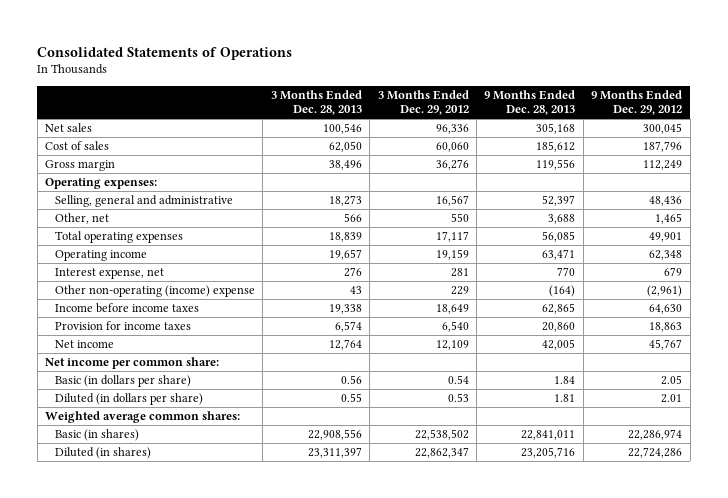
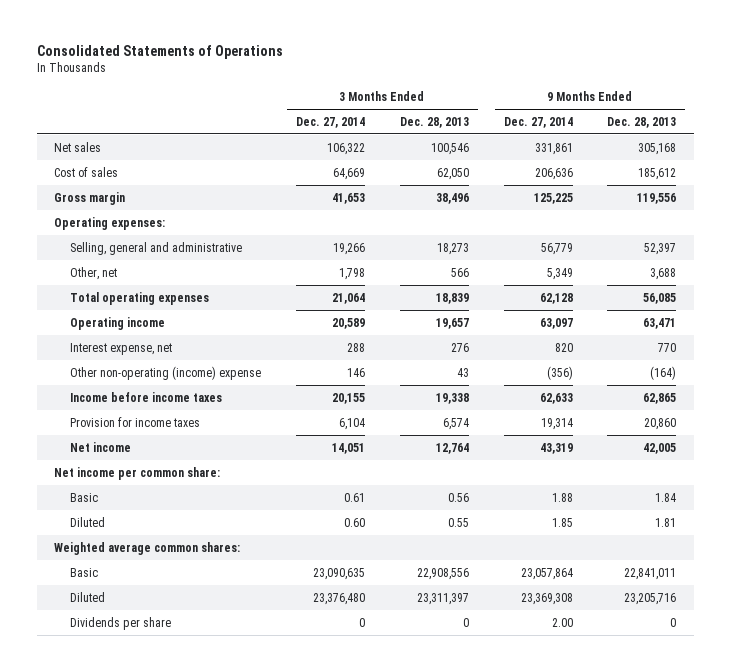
[377,89,469,116] 3 Months Ended Dec. 29, 2012 -> none
[591,89,683,116] 9 Months Ended Dec. 29, 2012 -> none
none -> [296,116,366,128] Dec. 27, 2014
none -> [503,116,573,128] Dec. 27, 2014
[54,374,191,387] Basic (in dollars per share) -> [70,492,99,502] Basic
[54,392,203,405] Diluted (in dollars per share) -> [70,516,106,527] Diluted
[54,428,139,441] Basic (in shares) -> [70,567,99,577] Basic
[54,446,151,459] Diluted (in shares) -> [70,591,106,602] Diluted
none -> [70,616,172,630] Dividends per share

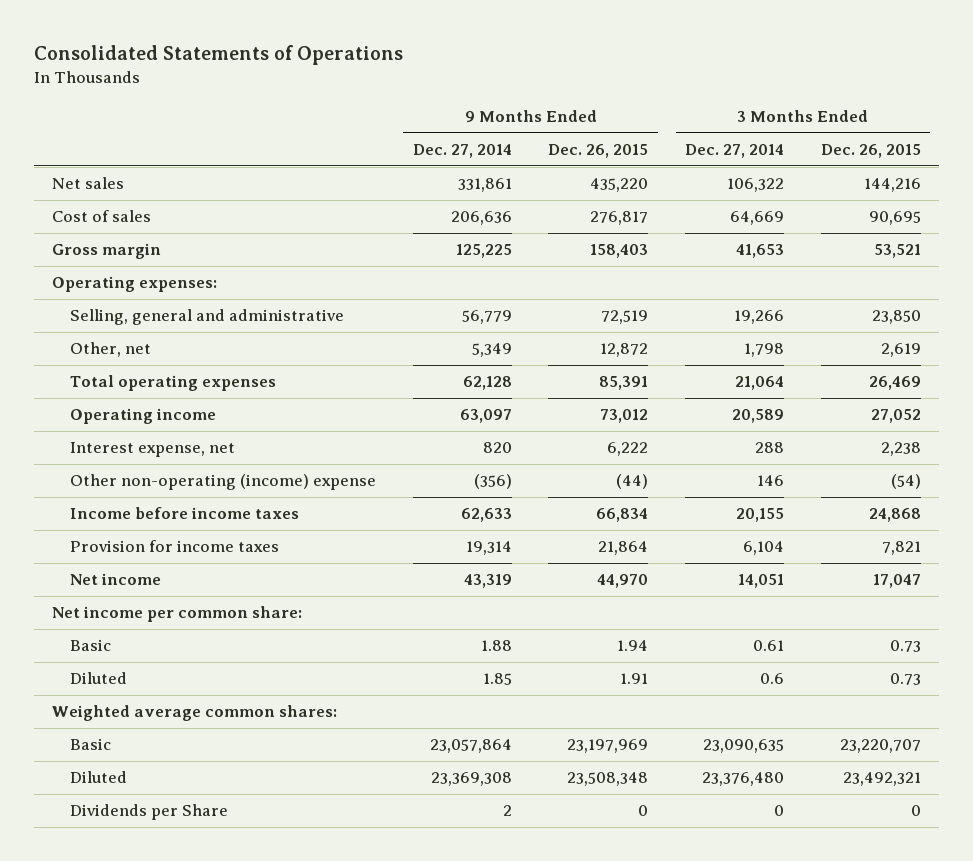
[399,116,469,128] Dec. 28, 2013 -> none
[607,116,677,128] Dec. 28, 2013 -> none
none -> [548,143,649,158] Dec. 26, 2015
none -> [821,143,922,158] Dec. 26, 2015
[344,517,366,527] 0.60 -> [760,673,785,685] 0.6
[70,616,172,630] Dividends per share -> [69,804,228,821] Dividends per Share
[551,617,573,627] 2.00 -> [502,805,512,817] 2

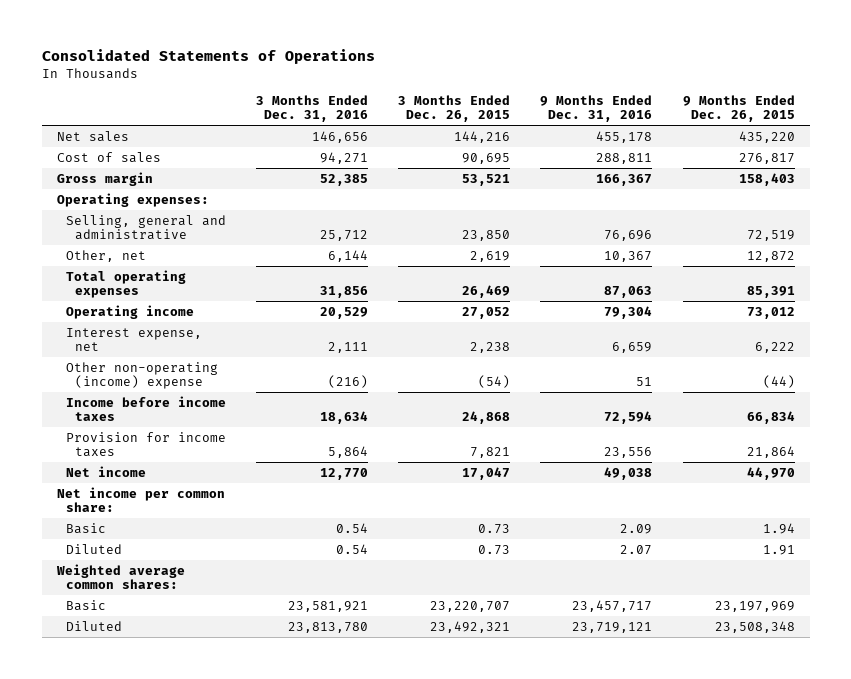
[412,143,512,158] Dec. 27, 2014 -> none
[685,143,785,158] Dec. 27, 2014 -> none
none -> [256,94,369,123] 3 Months Ended Dec. 31, 2016
none -> [540,94,653,123] 9 Months Ended Dec. 31, 2016
[69,804,228,821] Dividends per Share -> none

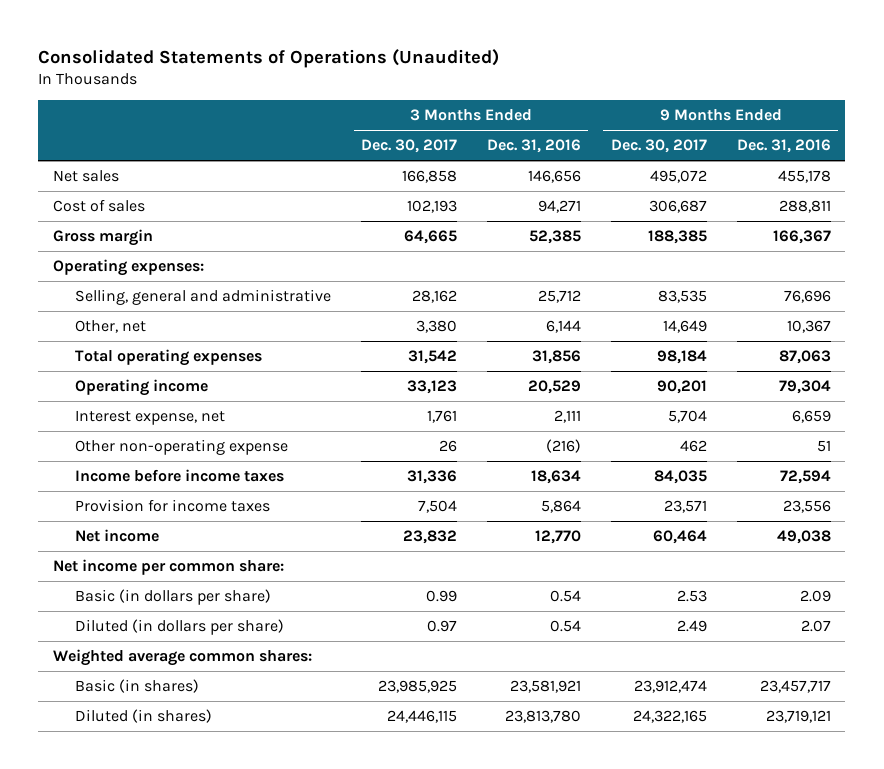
[41,48,375,64] Consolidated Statements of Operations -> [38,48,500,68] Consolidated Statements of Operations (Unaudited)
[398,94,511,123] 3 Months Ended Dec. 26, 2015 -> none
[682,94,795,123] 9 Months Ended Dec. 26, 2015 -> none
none -> [361,139,458,154] Dec. 30, 2017
none -> [610,139,707,154] Dec. 30, 2017
[65,361,218,390] Other non-operating (income) expense -> [75,439,289,456] Other non-operating expense
[65,522,106,534] Basic -> [75,589,272,606] Basic (in dollars per share)
[65,543,122,554] Diluted -> [75,619,285,636] Diluted (in dollars per share)
[65,599,106,611] Basic -> [75,679,200,694] Basic (in shares)
[65,620,122,631] Diluted -> [75,709,213,724] Diluted (in shares)

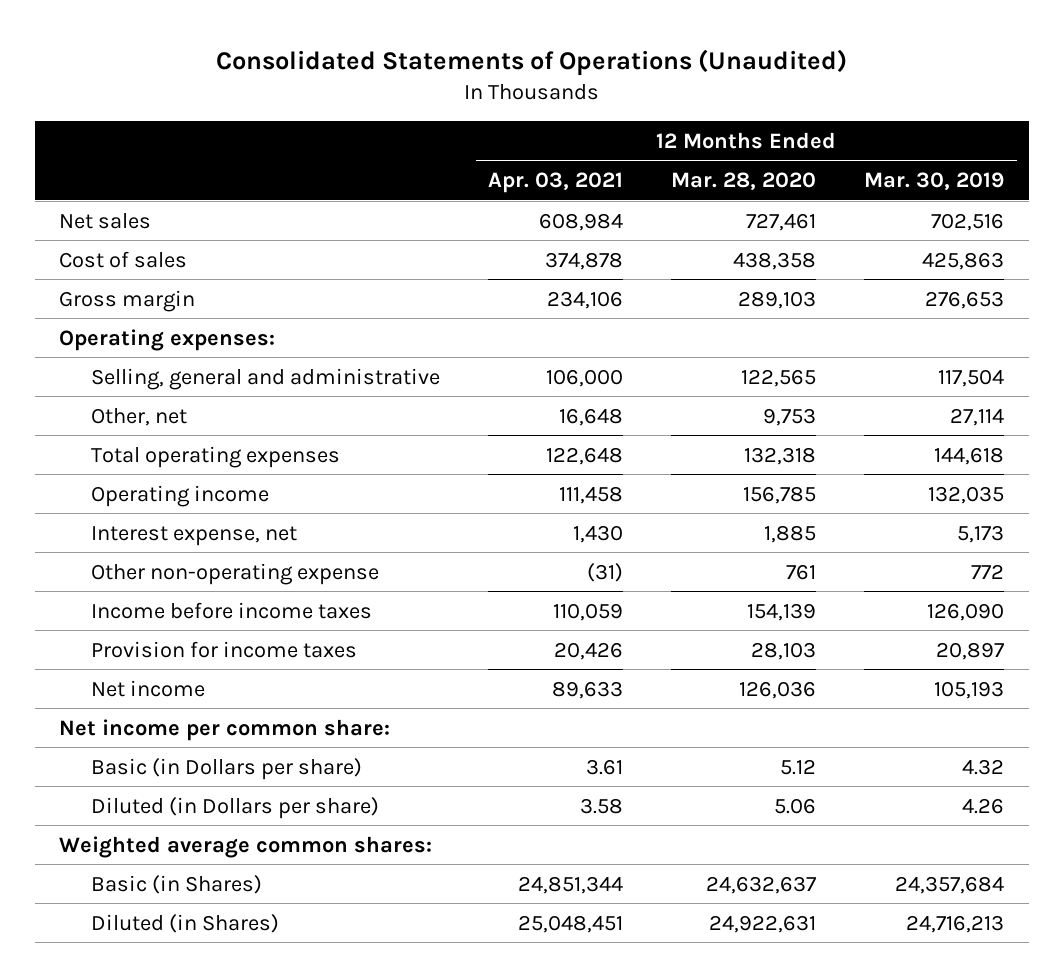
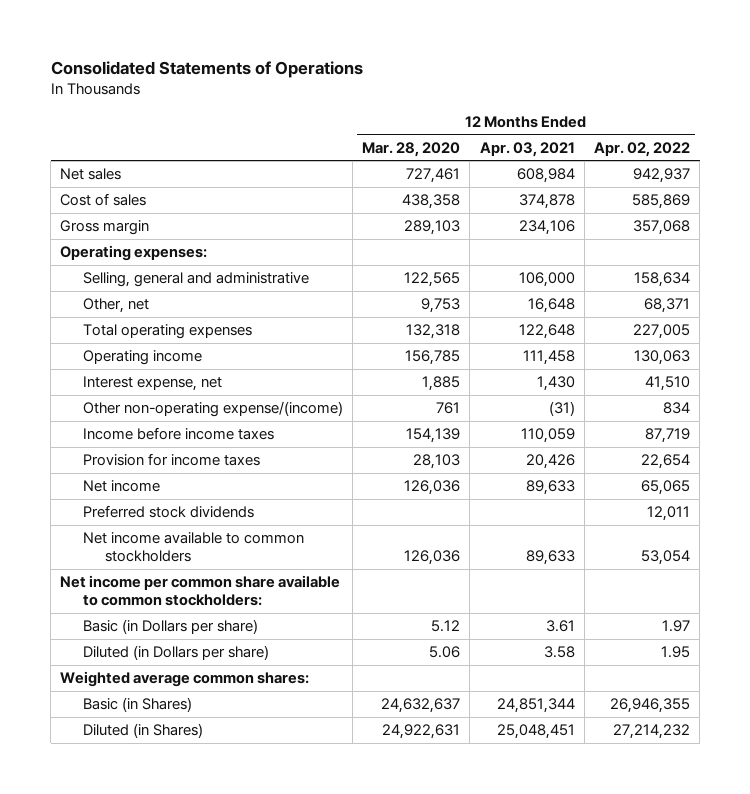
[215,49,847,77] Consolidated Statements of Operations (Unaudited) -> [50,60,363,78] Consolidated Statements of Operations
[864,171,1005,190] Mar. 30, 2019 -> none
none -> [593,141,690,157] Apr. 02, 2022
[90,562,379,585] Other non-operating expense -> [82,401,343,418] Other non-operating expense/(income)
none -> [82,505,254,519] Preferred stock dividends
none -> [82,532,304,563] Net income available to common stockholders
[59,718,391,741] Net income per common share: -> [60,575,341,607] Net income per common share available to common stockholders:

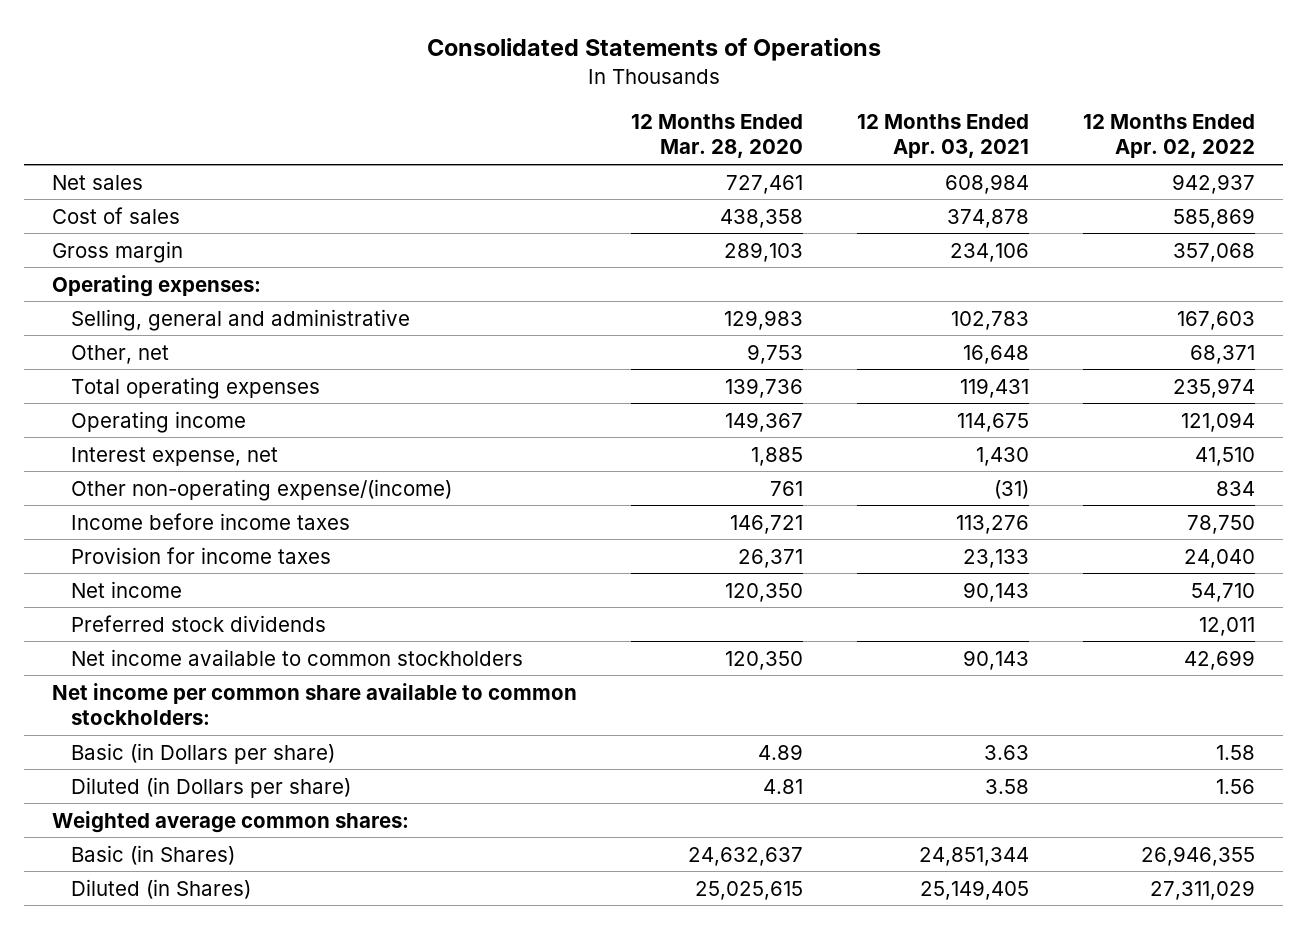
[404,272,461,288] 122,565 -> [723,309,803,330] 129,983
[518,272,575,288] 106,000 -> [951,310,1030,330] 102,783
[633,272,690,288] 158,634 -> [1177,310,1256,330] 167,603
[406,324,461,340] 132,318 -> [724,377,803,398] 139,736
[518,324,575,340] 122,648 -> [960,377,1030,398] 119,431
[632,324,690,340] 227,005 -> [1173,377,1256,398] 235,974
[405,350,461,366] 156,785 -> [724,411,803,432] 149,367
[522,350,575,366] 111,458 -> [957,412,1030,432] 114,675
[633,350,690,366] 130,063 -> [1181,411,1256,432] 121,094
[406,428,461,444] 154,139 -> [729,514,803,534] 146,721
[520,428,575,444] 110,059 -> [956,514,1030,534] 113,276
[644,428,690,444] 87,719 -> [1187,514,1256,534] 78,750
[413,454,461,470] 28,103 -> [737,548,803,568] 26,371
[525,454,575,470] 20,426 -> [963,548,1030,568] 23,133
[640,454,690,470] 22,654 -> [1184,548,1256,568] 24,040
[404,480,461,496] 126,036 -> [724,582,803,602] 120,350
[525,480,575,496] 89,633 -> [963,581,1030,602] 90,143
[640,480,690,496] 65,065 -> [1191,582,1256,602] 54,710
[404,550,461,566] 126,036 -> [724,650,803,670] 120,350
[525,550,575,566] 89,633 -> [963,649,1030,670] 90,143
[640,550,690,566] 53,054 -> [1184,649,1256,670] 42,699
[431,620,461,633] 5.12 -> [757,743,803,760] 4.89
[545,620,575,633] 3.61 -> [984,744,1030,760] 3.63
[661,620,690,633] 1.97 -> [1216,744,1256,760] 1.58
[429,646,461,659] 5.06 -> [762,778,803,794] 4.81
[660,646,690,659] 1.95 -> [1216,778,1256,794] 1.56
[382,724,461,740] 24,922,631 -> [694,880,803,900] 25,025,615
[496,724,575,740] 25,048,451 -> [920,879,1030,900] 25,149,405
[612,724,690,740] 27,214,232 -> [1150,879,1256,900] 27,311,029

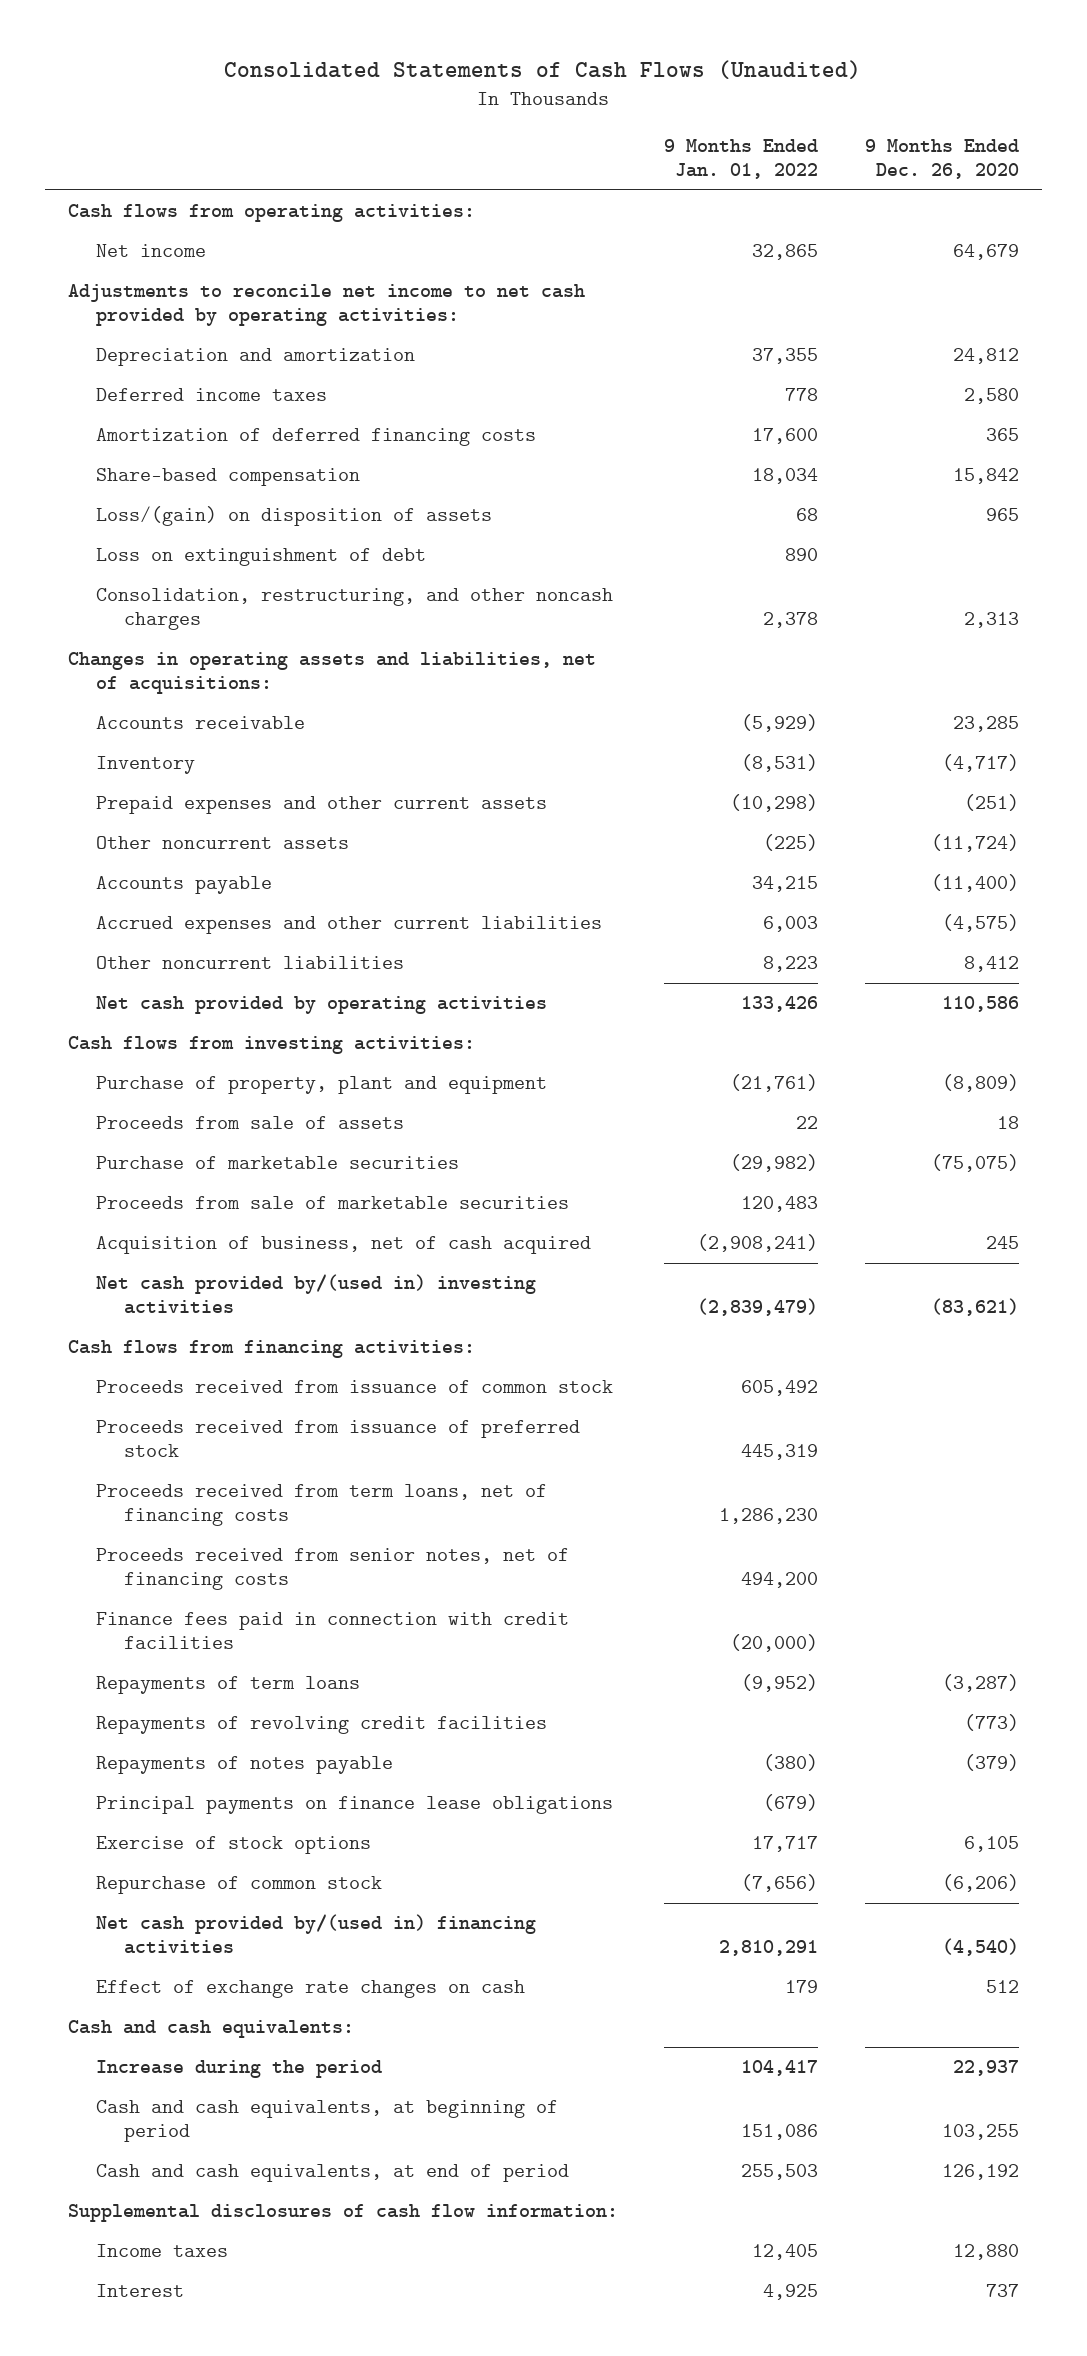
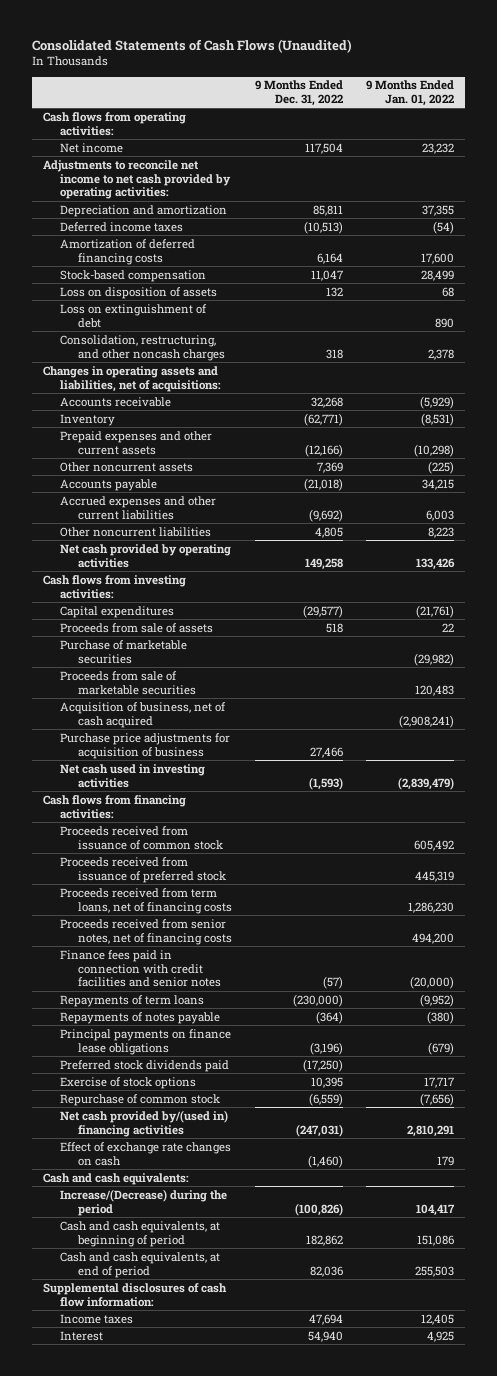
[864,139,1019,180] 9 Months Ended Dec. 26, 2020 -> none
none -> [254,80,343,107] 9 Months Ended Dec. 31, 2022
[752,244,819,261] 32,865 -> [421,142,454,154] 23,232
[785,388,819,402] 778 -> [432,220,454,234] (54)
[96,468,361,487] Share-based compensation -> [60,269,207,282] Stock-based compensation
[752,468,819,485] 18,034 -> [420,269,454,281] 28,499
[96,506,493,527] Loss/(gain) on disposition of assets -> [60,286,218,299] Loss on disposition of assets
[96,1076,548,1095] Purchase of property, plant and equipment -> [60,605,175,618] Capital expenditures
none -> [60,732,231,759] Purchase price adjustments for acquisition of business
[96,1274,537,1315] Net cash provided by/(used in) investing activities -> [60,763,206,788] Net cash used in investing activities
[96,1612,570,1650] Finance fees paid in connection with credit facilities -> [60,949,221,988] Finance fees paid in connection with credit facilities and senior notes
[96,1716,548,1735] Repayments of revolving credit facilities -> none
none -> [60,1059,230,1072] Preferred stock dividends paid
[96,2060,383,2079] Increase during the period -> [60,1188,228,1216] Increase/(Decrease) during the period

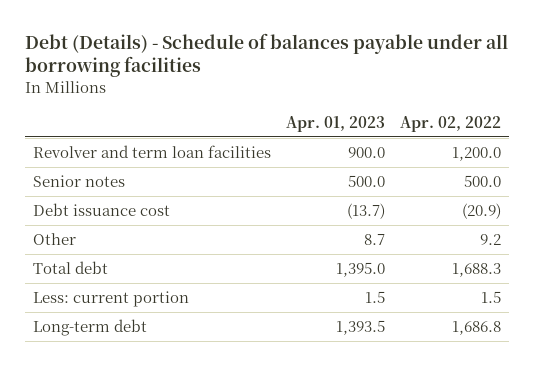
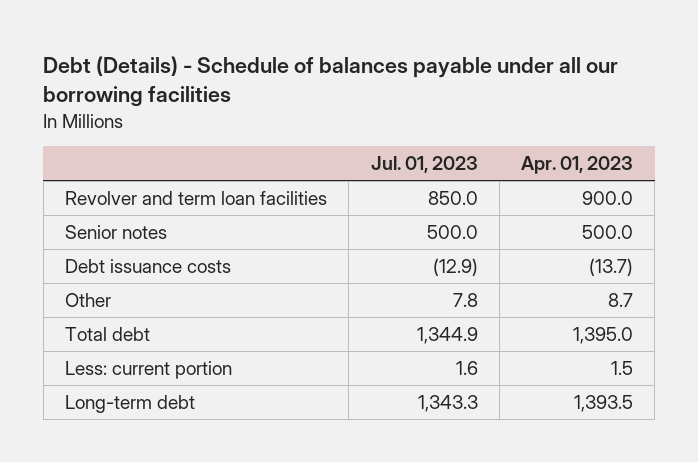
[25,32,509,78] Debt (Details) - Schedule of balances payable under all borrowing facilities -> [43,55,619,108] Debt (Details) - Schedule of balances payable under all our borrowing facilities
[400,116,502,133] Apr. 02, 2022 -> none
none -> [370,156,478,174] Jul. 01, 2023
[32,202,170,216] Debt issuance cost -> [65,258,232,273] Debt issuance costs

